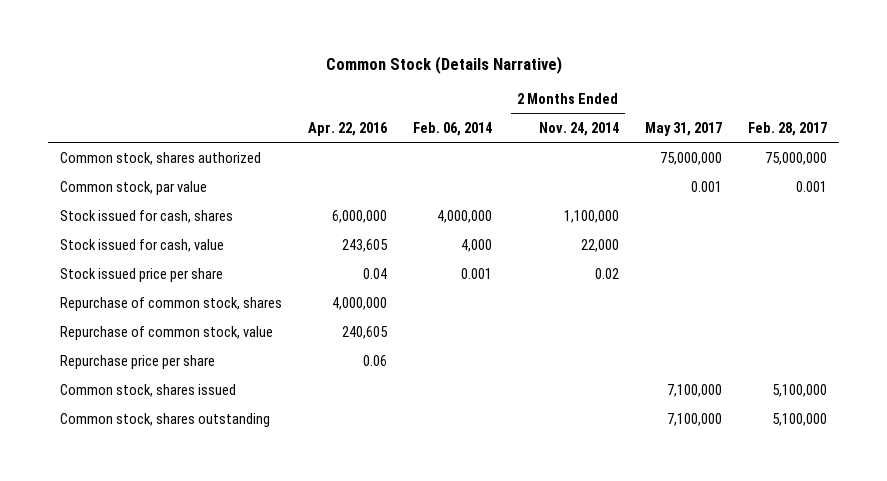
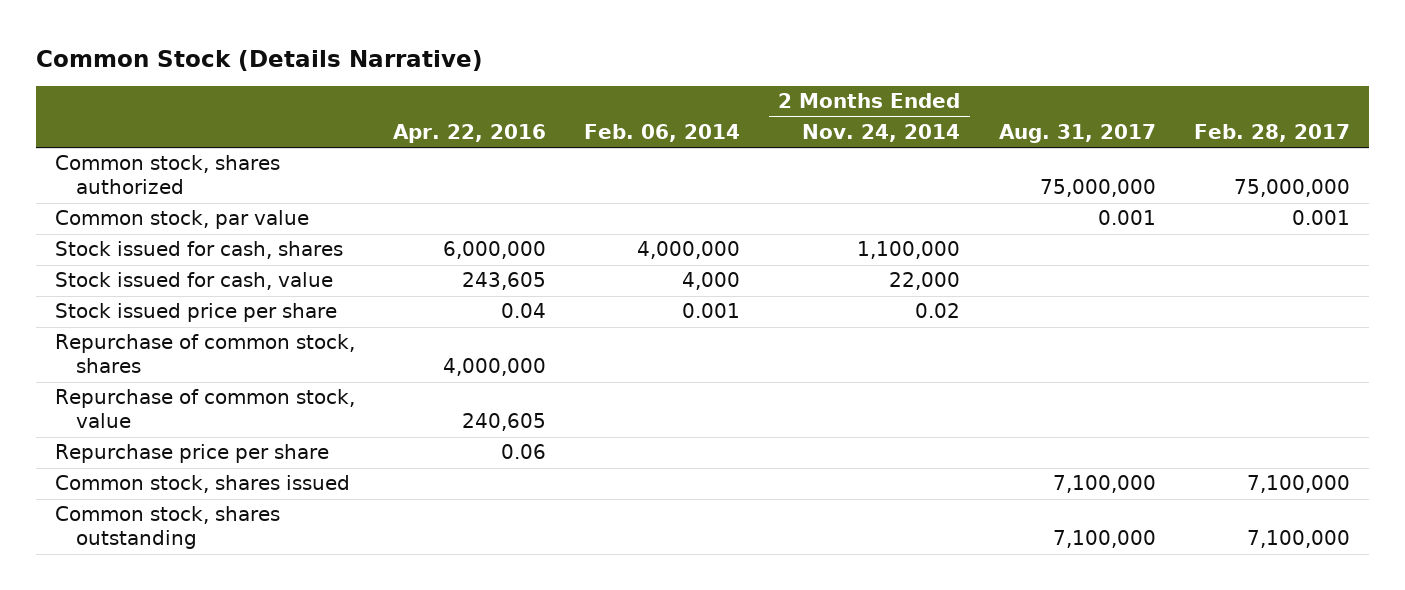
[644,121,722,136] May 31, 2017 -> none
none -> [998,123,1156,143] Aug. 31, 2017
[771,383,827,397] 5,100,000 -> [1246,475,1350,494] 7,100,000
[771,412,827,426] 5,100,000 -> [1246,530,1350,549] 7,100,000

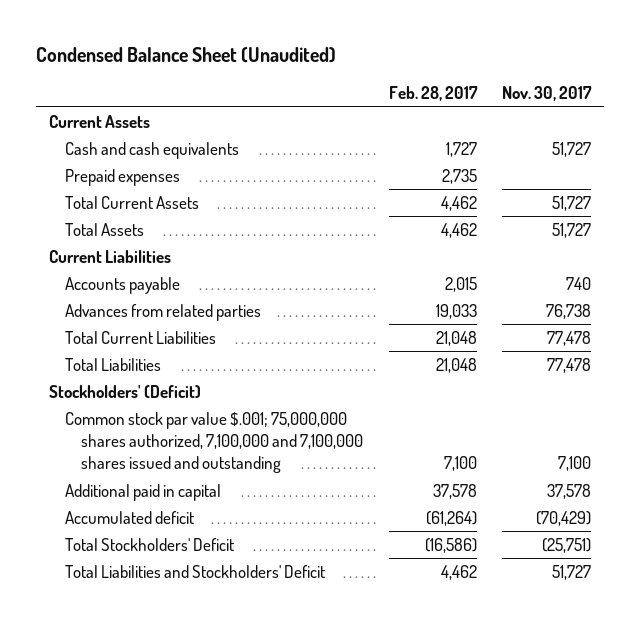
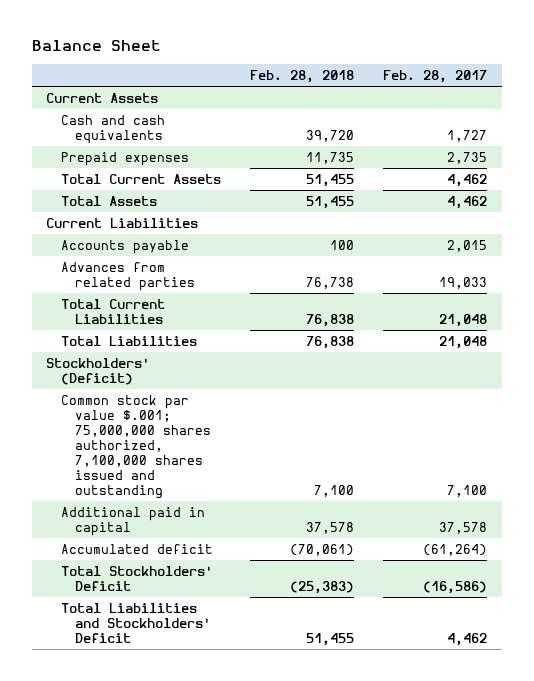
[35,47,336,64] Condensed Balance Sheet (Unaudited) -> [31,40,161,52] Balance Sheet
[502,86,593,102] Nov. 30, 2017 -> none
none -> [250,69,355,83] Feb. 28, 2018
[64,411,363,474] Common stock par value $.001; 75,000,000 shares authorized, 7,100,000 and 7,100,000 shares issued and outstanding -> [60,394,212,499] Common stock par value $.001; 75,000,000 shares authorized, 7,100,000 shares issued and outstanding

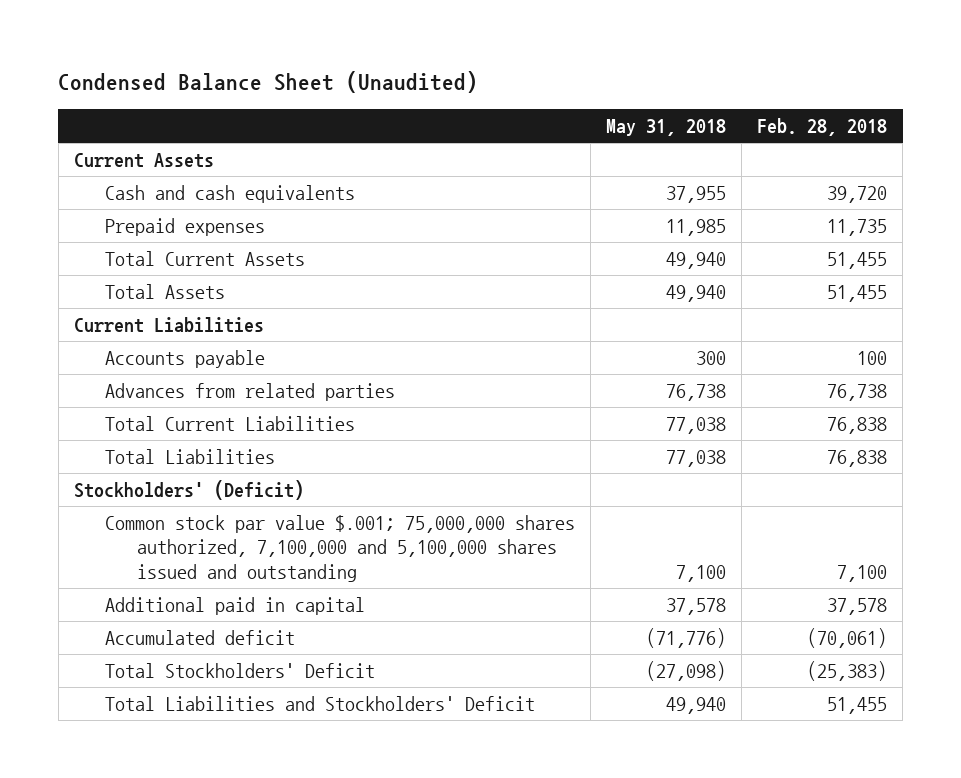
[31,40,161,52] Balance Sheet -> [58,71,479,94] Condensed Balance Sheet (Unaudited)
[383,69,488,83] Feb. 28, 2017 -> none
none -> [606,118,727,136] May 31, 2018
[60,394,212,499] Common stock par value $.001; 75,000,000 shares authorized, 7,100,000 shares issued and outstanding -> [105,514,576,582] Common stock par value $.001; 75,000,000 shares authorized, 7,100,000 and 5,100,000 shares issued and outstanding

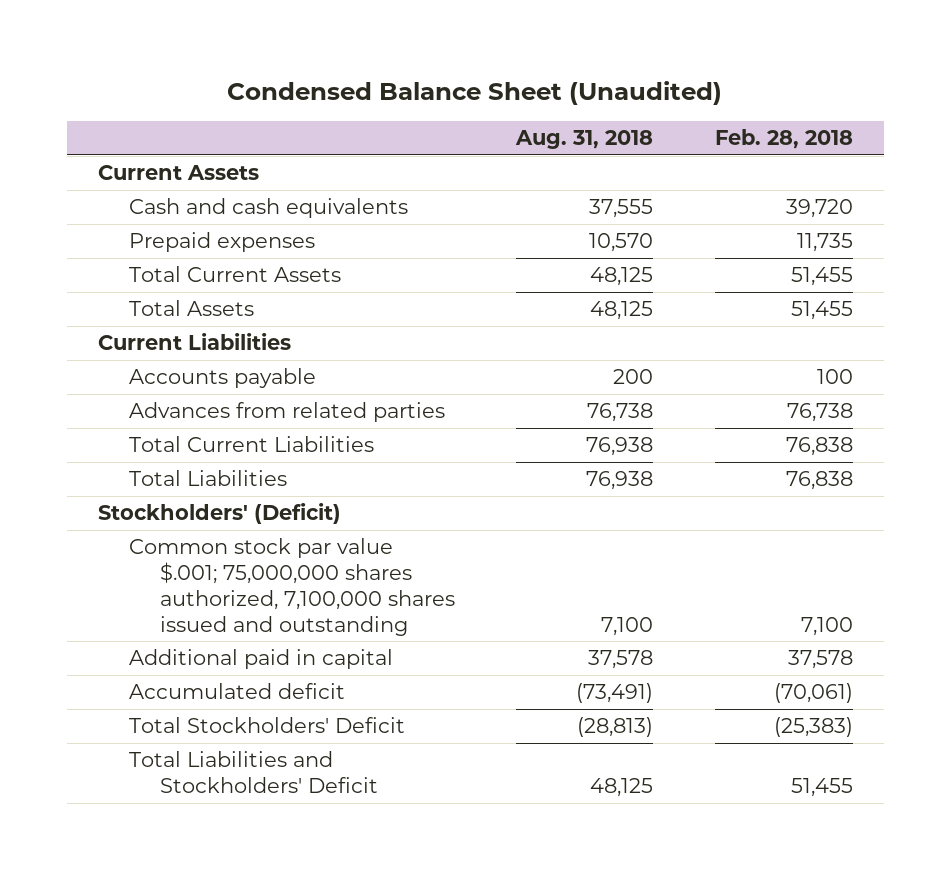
[606,118,727,136] May 31, 2018 -> none
none -> [515,130,654,150] Aug. 31, 2018
[105,514,576,582] Common stock par value $.001; 75,000,000 shares authorized, 7,100,000 and 5,100,000 shares issued and outstanding -> [128,538,455,636] Common stock par value $.001; 75,000,000 shares authorized, 7,100,000 shares issued and outstanding

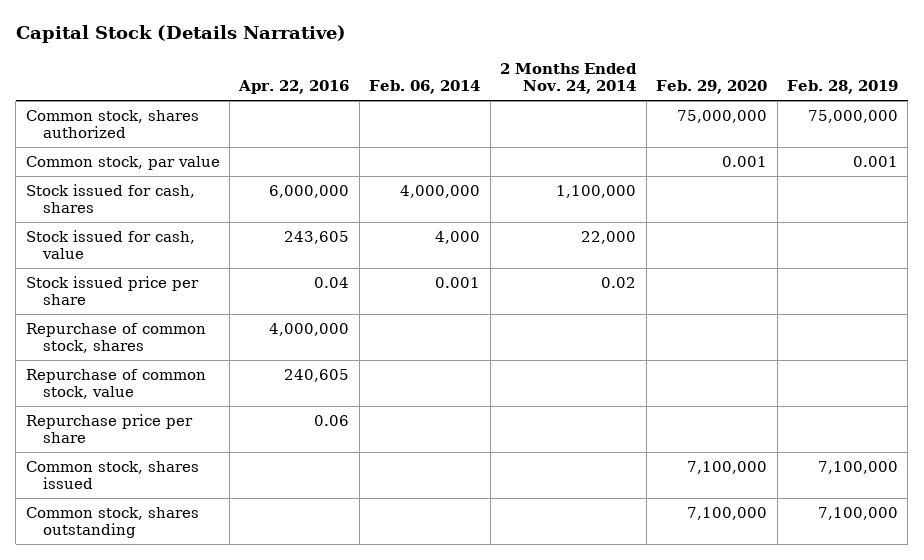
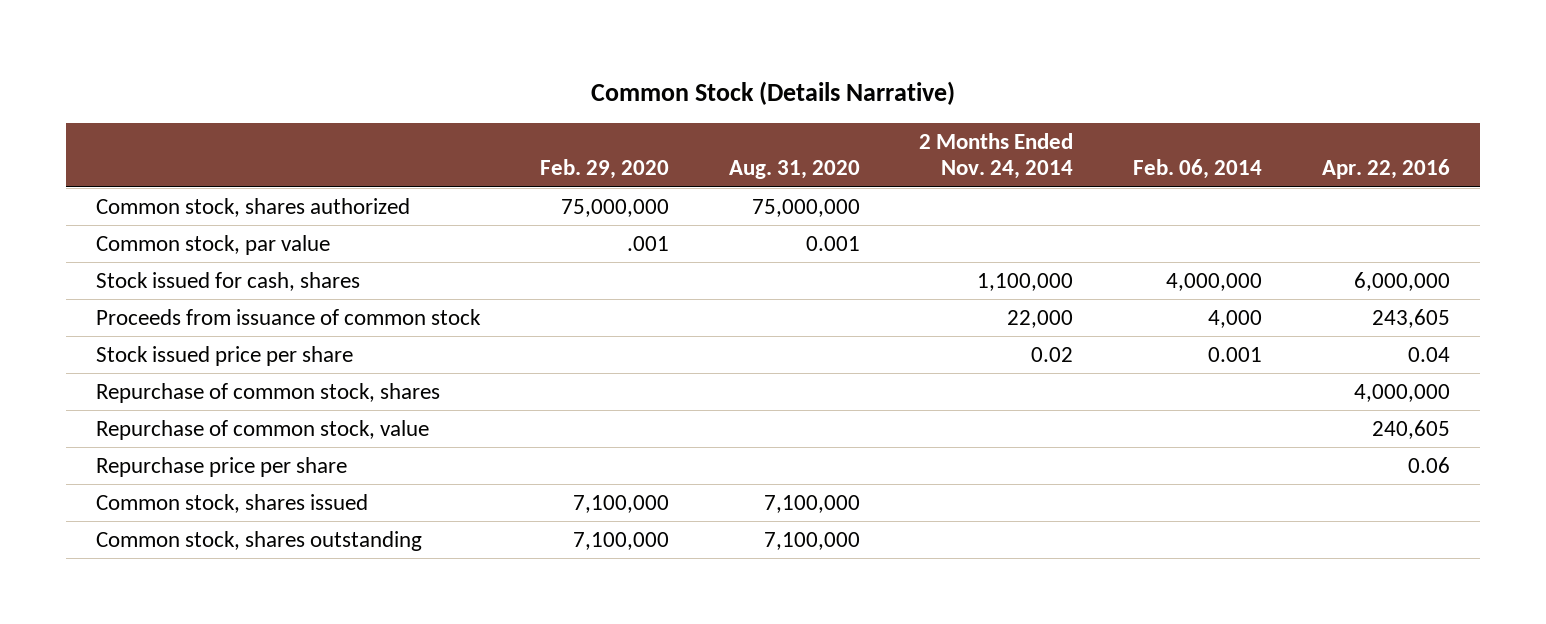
[15,25,346,44] Capital Stock (Details Narrative) -> [591,80,956,105] Common Stock (Details Narrative)
[786,80,898,95] Feb. 28, 2019 -> none
none -> [728,160,860,180] Aug. 31, 2020
[722,155,768,167] 0.001 -> [626,235,669,251] .001
[25,229,195,260] Stock issued for cash, value -> [95,308,481,325] Proceeds from issuance of common stock

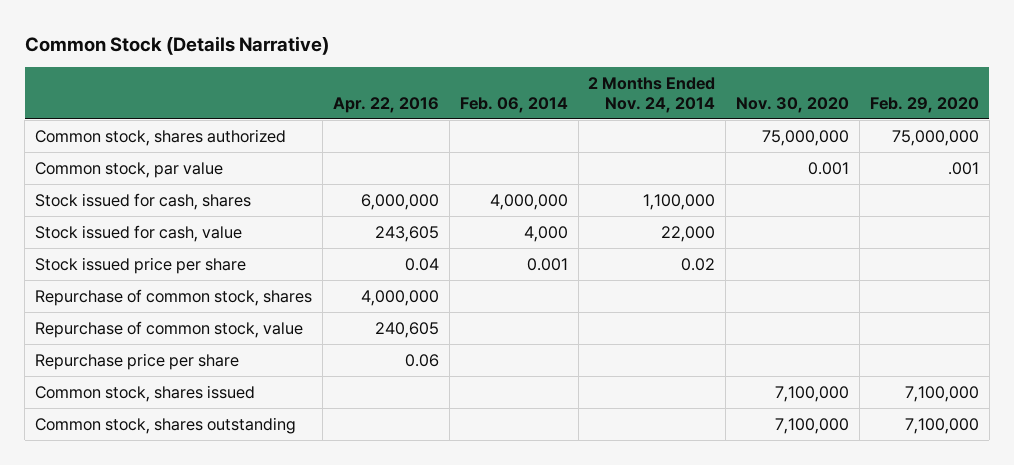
[728,160,860,180] Aug. 31, 2020 -> none
none -> [736,97,850,114] Nov. 30, 2020
[95,308,481,325] Proceeds from issuance of common stock -> [35,224,243,242] Stock issued for cash, value

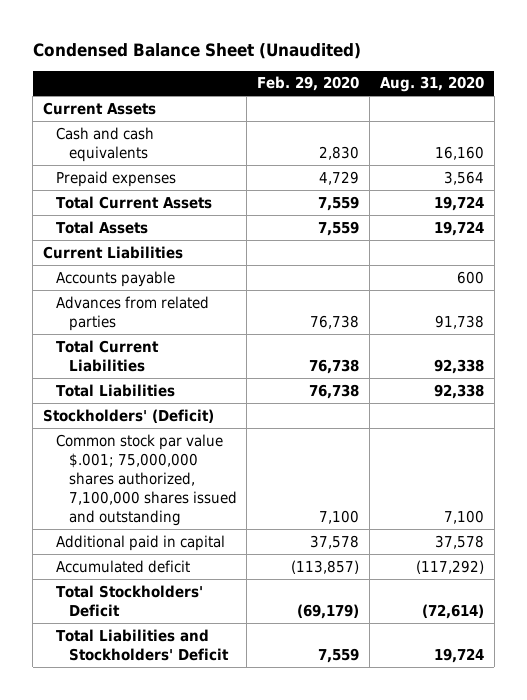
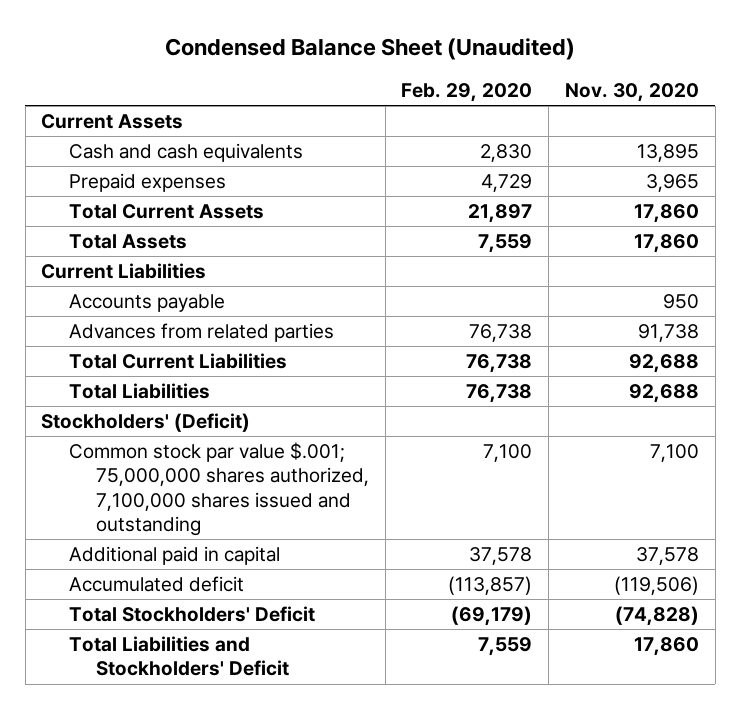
[379,76,484,93] Aug. 31, 2020 -> none
none -> [564,83,699,103] Nov. 30, 2020
[318,195,360,211] 7,559 -> [468,204,533,224] 21,897

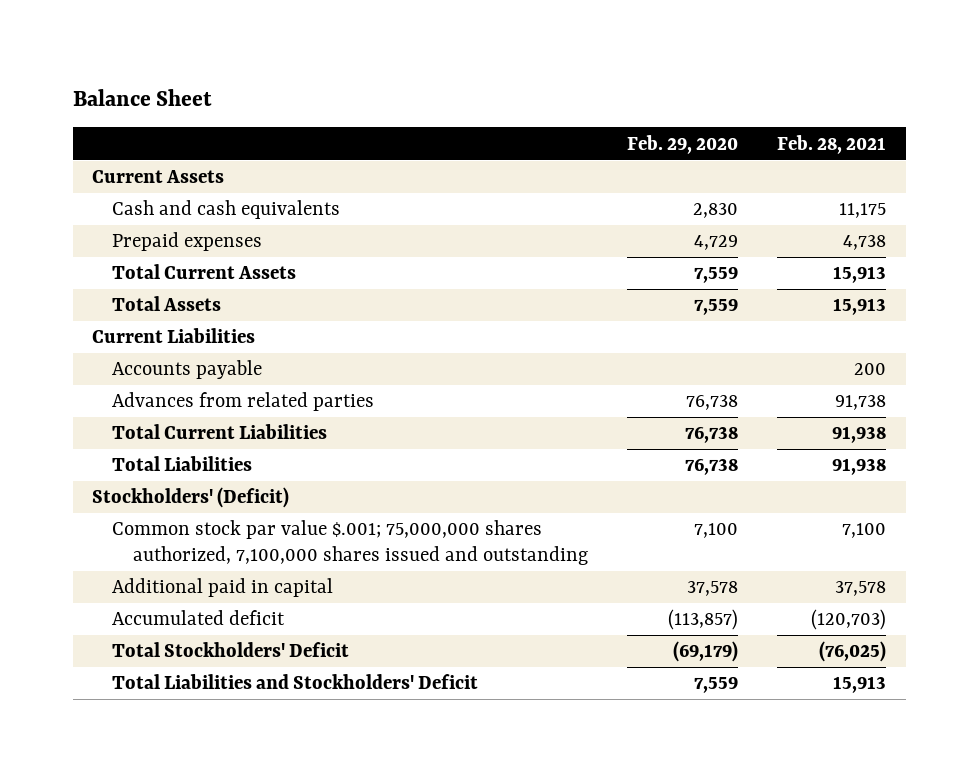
[165,38,576,61] Condensed Balance Sheet (Unaudited) -> [72,89,212,107] Balance Sheet
[564,83,699,103] Nov. 30, 2020 -> none
none -> [776,134,886,154] Feb. 28, 2021
[468,204,533,224] 21,897 -> [693,266,738,284] 7,559

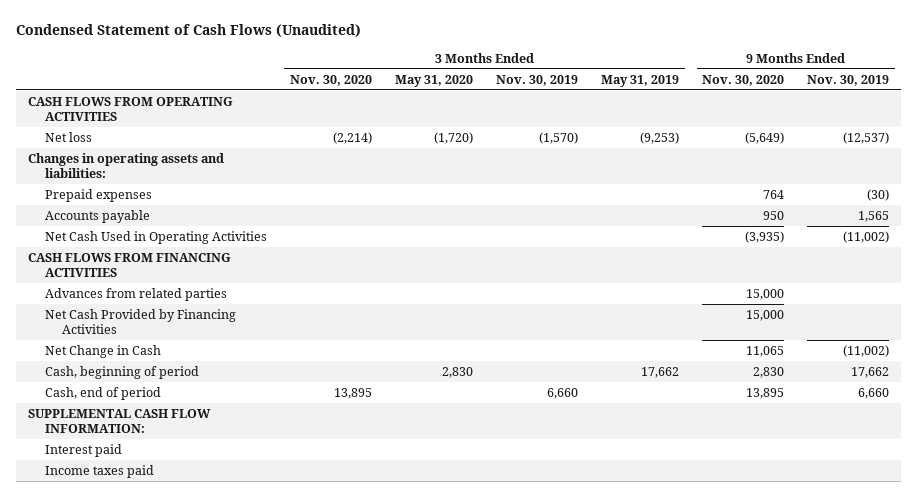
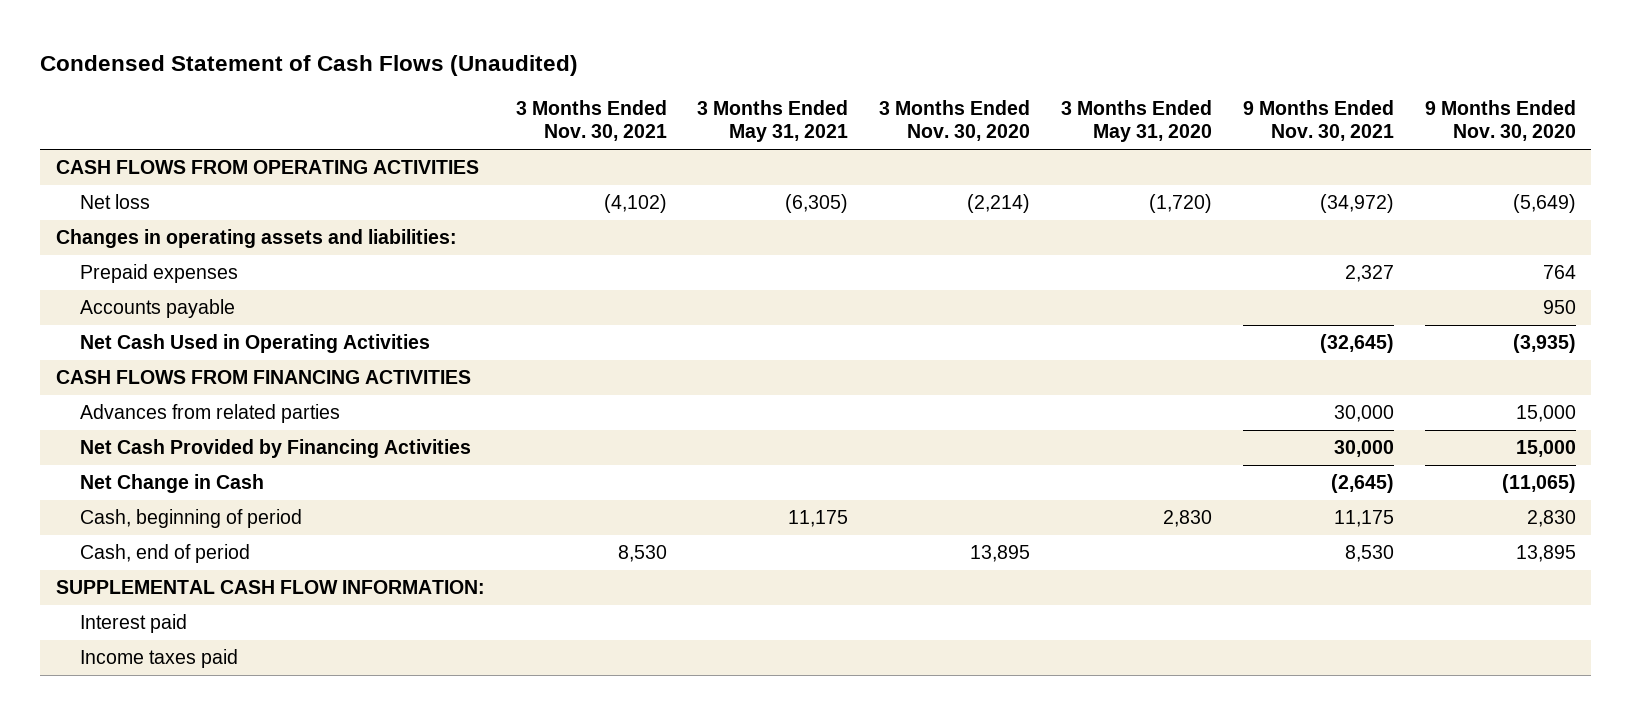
[496,74,579,86] Nov. 30, 2019 -> none
[601,74,680,87] May 31, 2019 -> none
[807,74,890,86] Nov. 30, 2019 -> none
none -> [515,99,667,142] 3 Months Ended Nov. 30, 2021
none -> [697,99,849,143] 3 Months Ended May 31, 2021
none -> [1242,99,1394,142] 9 Months Ended Nov. 30, 2021
[746,345,785,357] 11,065 -> [1501,474,1576,494] (11,065)

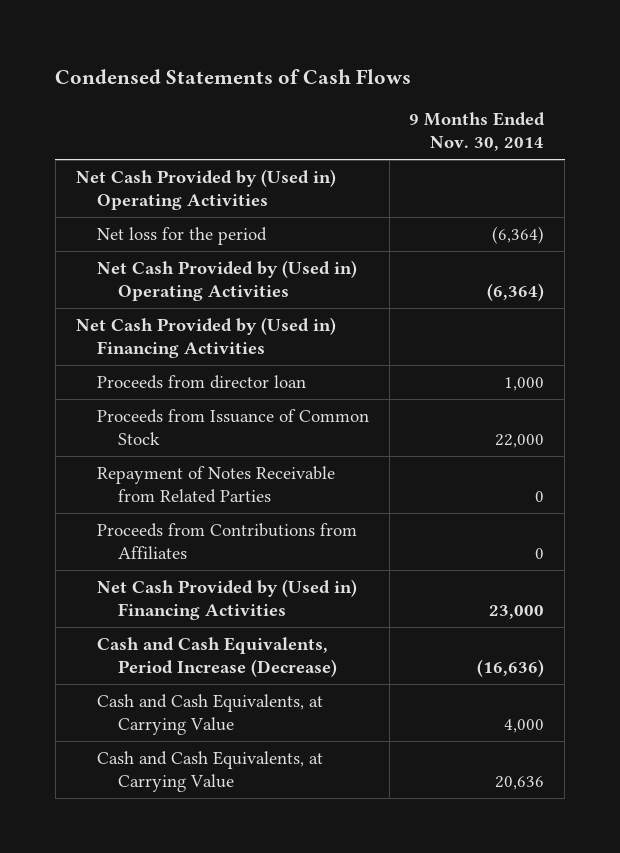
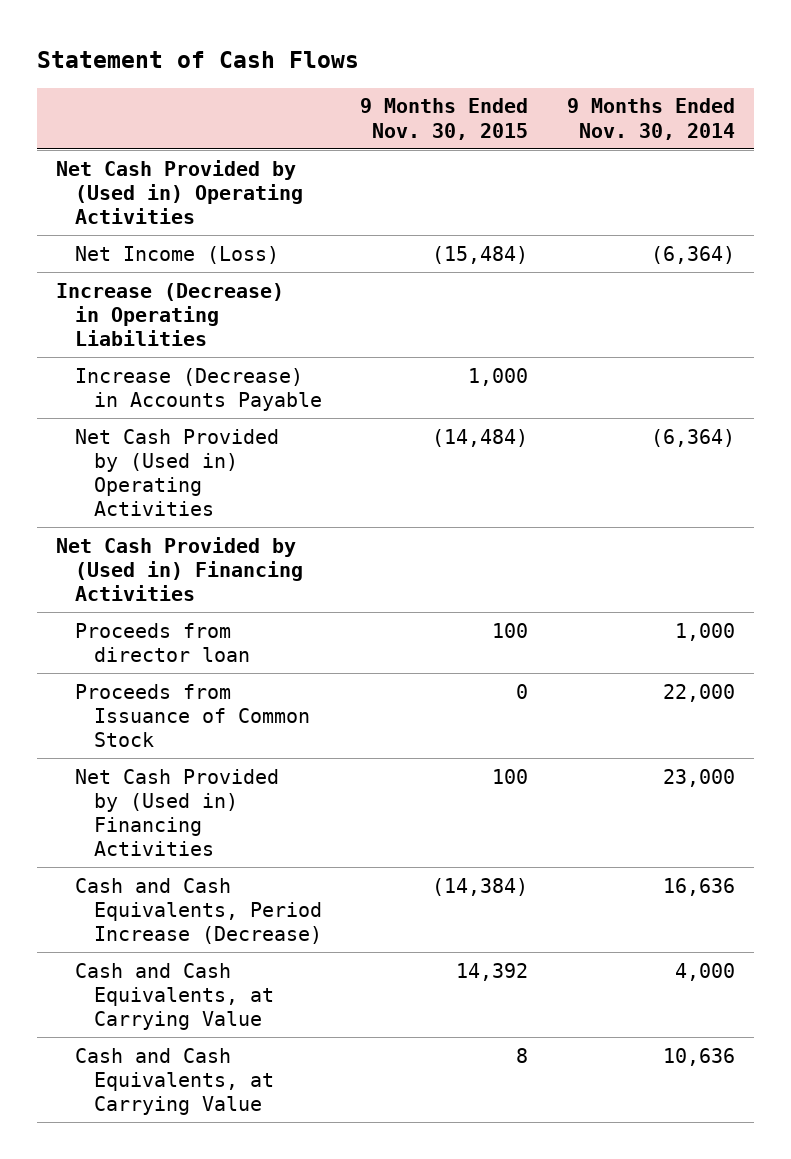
[55,68,412,84] Condensed Statements of Cash Flows -> [36,50,359,68] Statement of Cash Flows
none -> [360,98,529,140] 9 Months Ended Nov. 30, 2015
[96,226,267,245] Net loss for the period -> [74,245,279,264] Net Income (Loss)
none -> [56,282,285,346] Increase (Decrease) in Operating Liabilities
none -> [74,367,322,411] Increase (Decrease) in Accounts Payable
[96,465,335,503] Repayment of Notes Receivable from Related Parties -> none
[96,522,357,559] Proceeds from Contributions from Affiliates -> none
[477,658,545,677] (16,636) -> [662,877,735,896] 16,636
[495,775,545,790] 20,636 -> [662,1047,735,1066] 10,636

